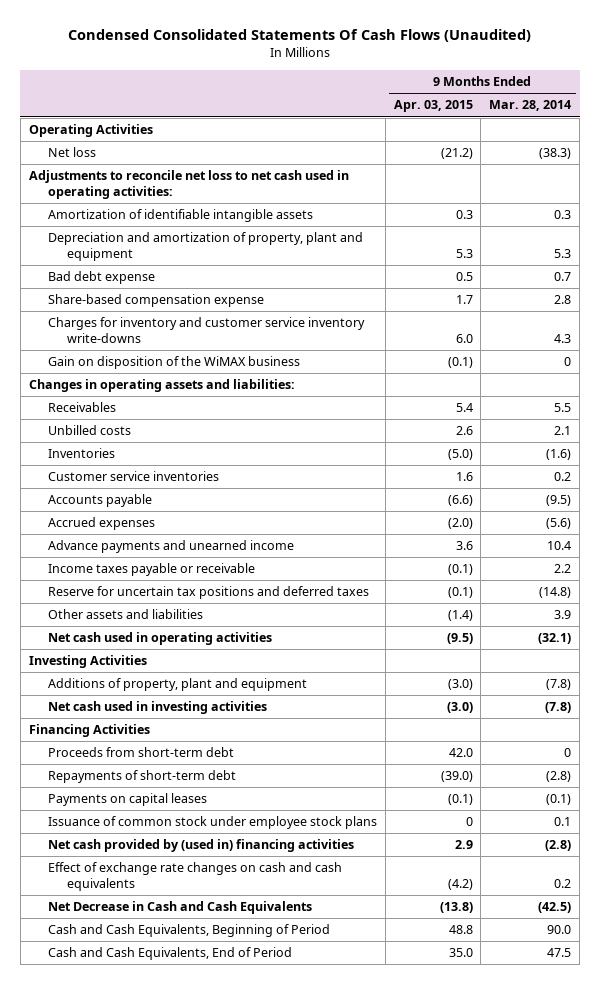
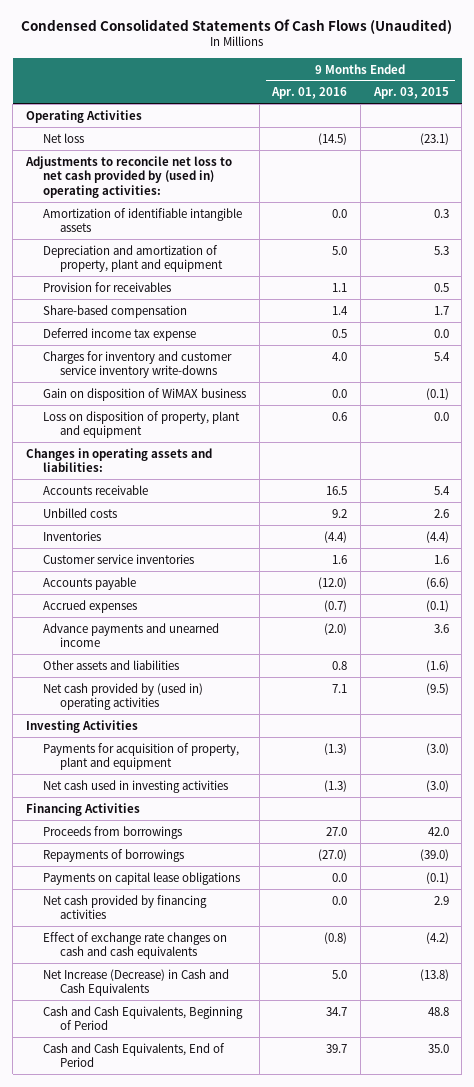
[489,100,572,112] Mar. 28, 2014 -> none
none -> [271,87,348,100] Apr. 01, 2016
[440,148,473,160] (21.2) -> [419,132,449,145] (23.1)
[28,170,349,199] Adjustments to reconcile net loss to net cash used in operating activities: -> [24,155,232,199] Adjustments to reconcile net loss to net cash provided by (used in) operating activities:
[47,271,155,285] Bad debt expense -> [42,281,171,292] Provision for receivables
[47,294,264,308] Share-based compensation expense -> [42,304,187,318] Share-based compensation
none -> [42,327,196,341] Deferred income tax expense
[455,333,473,343] 6.0 -> [433,351,450,361] 5.4
[47,356,300,370] Gain on disposition of the WiMAX business -> [42,387,246,401] Gain on disposition of WiMAX business
none -> [42,410,240,439] Loss on disposition of property, plant and equipment
[47,402,116,413] Receivables -> [42,484,148,495] Accounts receivable
[447,449,473,461] (5.0) -> [425,530,449,543] (4.4)
[447,518,473,530] (2.0) -> [425,599,449,612] (0.1)
[47,563,255,577] Income taxes payable or receivable -> none
[47,586,369,600] Reserve for uncertain tax positions and deferred taxes -> none
[447,610,473,622] (1.4) -> [425,659,449,672] (1.6)
[47,632,272,646] Net cash used in operating activities -> [42,682,203,711] Net cash provided by (used in) operating activities
[47,678,307,692] Additions of property, plant and equipment -> [42,742,239,771] Payments for acquisition of property, plant and equipment
[47,747,234,758] Proceeds from short-term debt -> none
[47,770,236,784] Repayments of short-term debt -> none
[47,816,377,830] Issuance of common stock under employee stock plans -> none
none -> [42,825,182,839] Proceeds from borrowings
none -> [42,848,184,862] Repayments of borrowings
[47,793,207,807] Payments on capital leases -> [42,871,240,885] Payments on capital lease obligations
[47,839,354,853] Net cash provided by (used in) financing activities -> [42,894,207,920] Net cash provided by financing activities
[47,901,312,915] Net Decrease in Cash and Cash Equivalents -> [42,968,229,997] Net Increase (Decrease) in Cash and Cash Equivalents

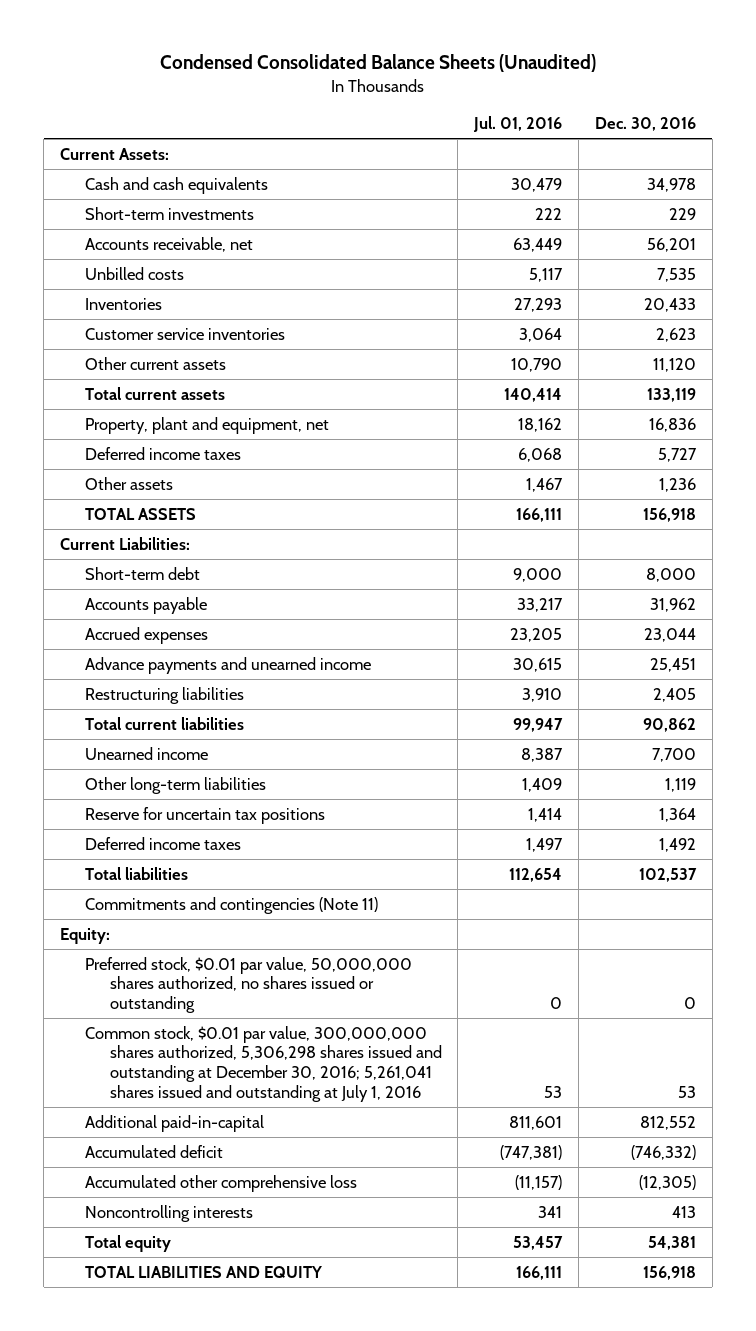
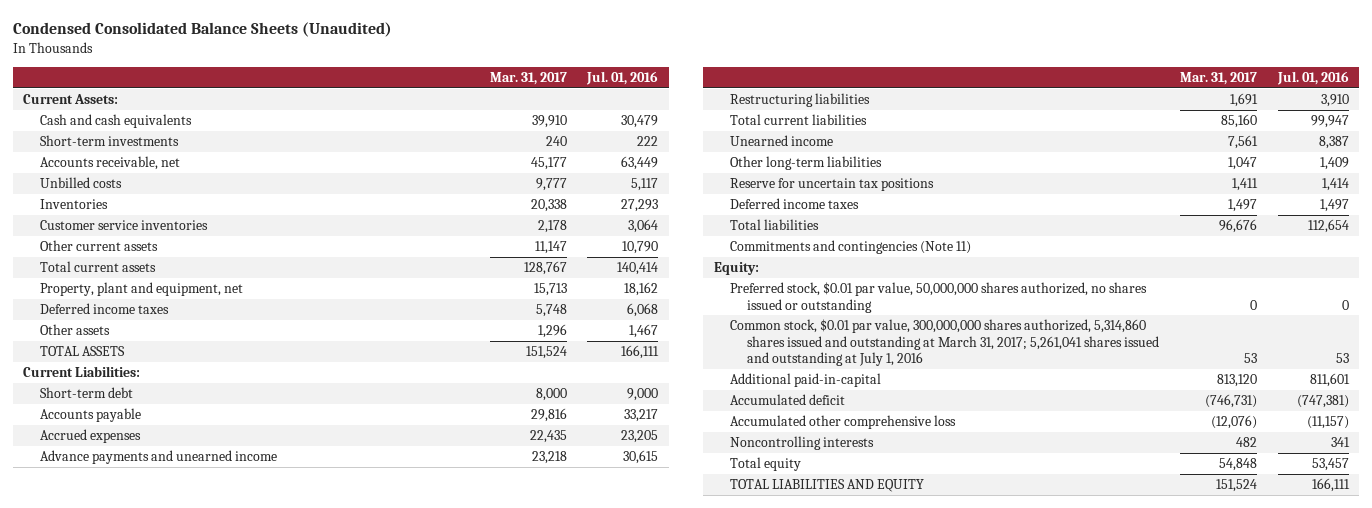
[595,116,697,131] Dec. 30, 2016 -> none
none -> [489,72,567,86] Mar. 31, 2017
[84,1025,442,1102] Common stock, $0.01 par value, 300,000,000 shares authorized, 5,306,298 shares issued and outstanding at December 30, 2016; 5,261,041 shares issued and outstanding at July 1, 2016 -> [730,319,1160,367] Common stock, $0.01 par value, 300,000,000 shares authorized, 5,314,860 shares issued and outstanding at March 31, 2017; 5,261,041 shares issued and outstanding at July 1, 2016

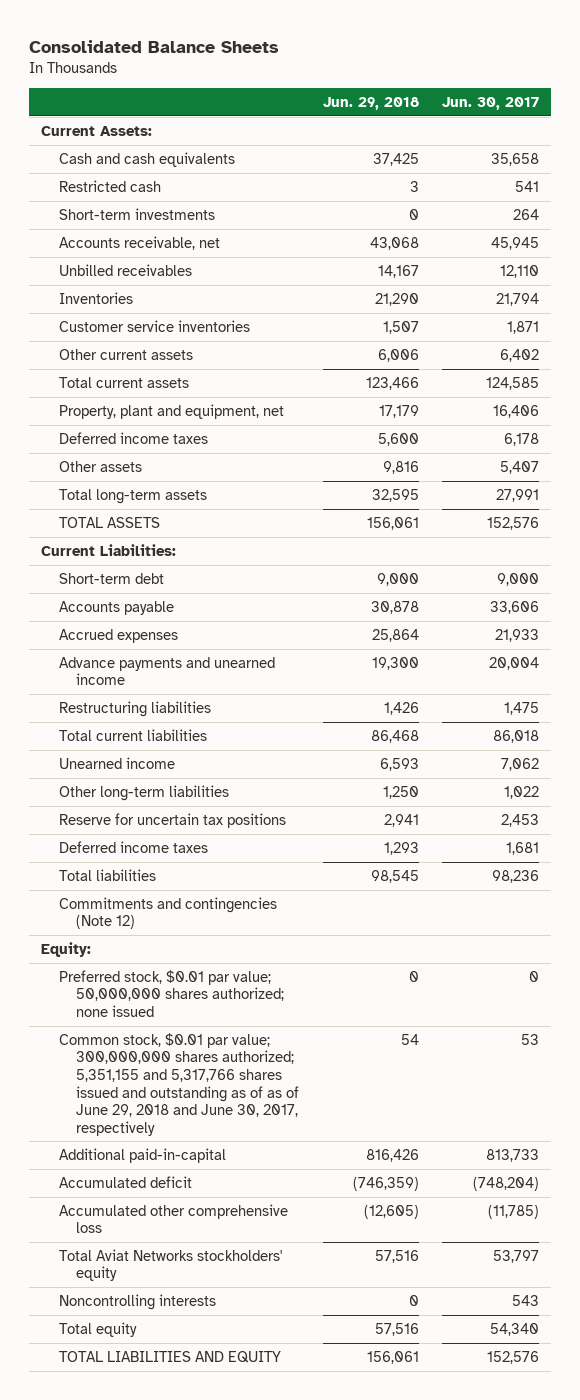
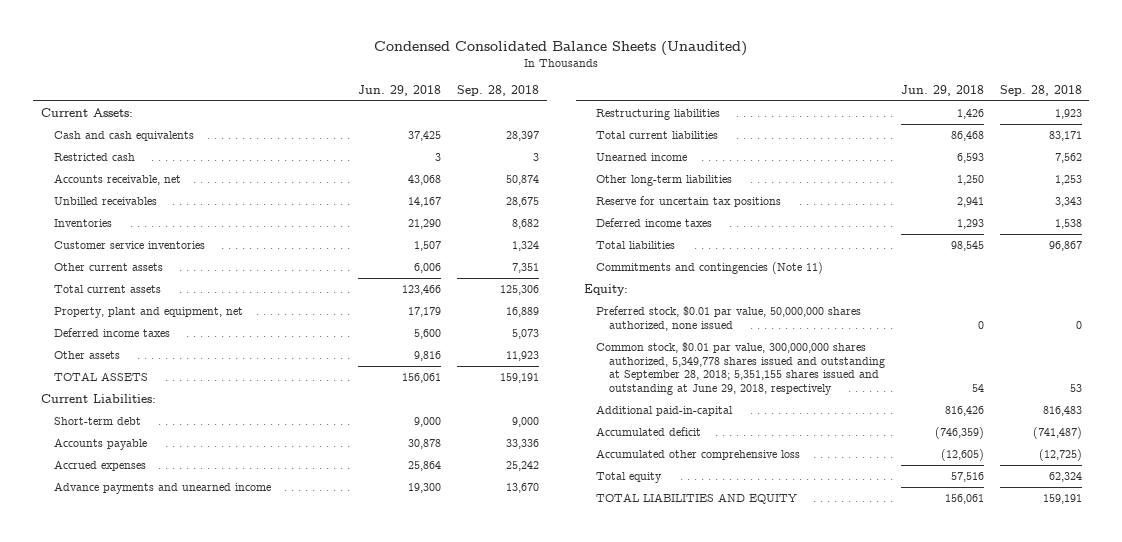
[29,39,280,53] Consolidated Balance Sheets -> [374,41,748,57] Condensed Consolidated Balance Sheets (Unaudited)
[442,96,540,110] Jun. 30, 2017 -> none
none -> [456,84,539,96] Sep. 28, 2018
[58,207,215,220] Short-term investments -> none
[58,488,207,504] Total long-term assets -> none
[58,896,277,930] Commitments and contingencies (Note 12) -> [596,262,824,275] Commitments and contingencies (Note 11)
[58,969,285,1017] Preferred stock, $0.01 par value; 50,000,000 shares authorized; none issued -> [596,306,862,331] Preferred stock, $0.01 par value, 50,000,000 shares authorized, none issued
[58,1032,300,1136] Common stock, $0.01 par value; 300,000,000 shares authorized; 5,351,155 and 5,317,766 shares issued and outstanding as of as of June 29, 2018 and June 30, 2017, respectively -> [596,342,886,396] Common stock, $0.01 par value, 300,000,000 shares authorized, 5,349,778 shares issued and outstanding at September 28, 2018; 5,351,155 shares issued and outstanding at June 29, 2018, respectively
[58,1248,282,1282] Total Aviat Networks stockholders' equity -> none
[58,1293,216,1310] Noncontrolling interests -> none

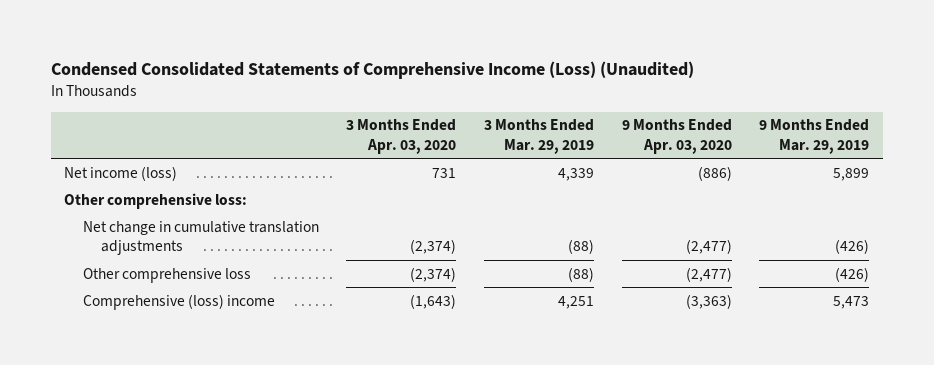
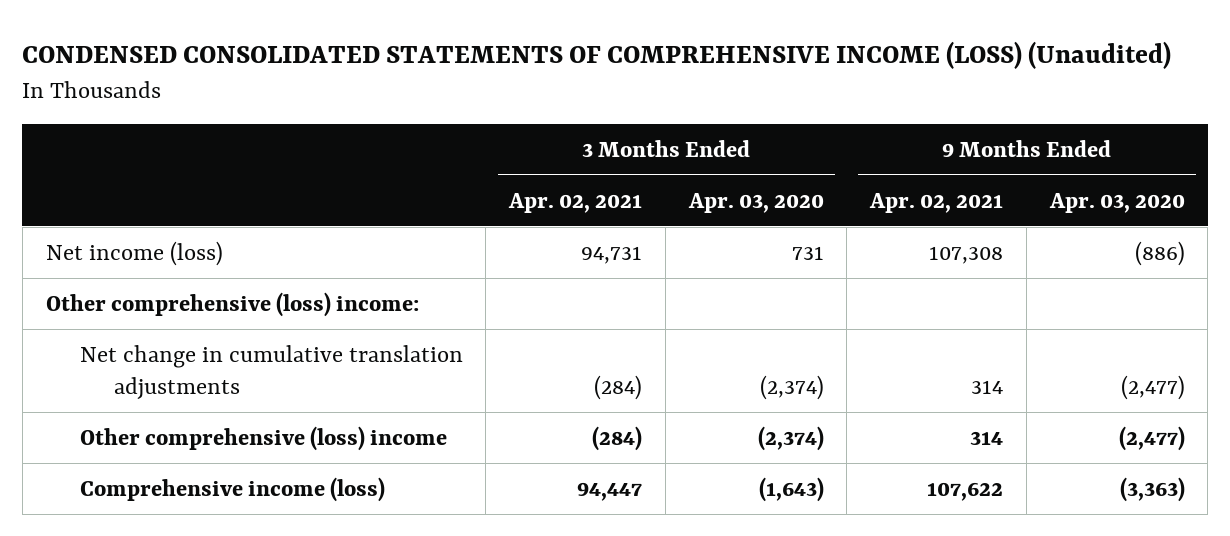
[50,60,694,79] Condensed Consolidated Statements of Comprehensive Income (Loss) (Unaudited) -> [22,40,1172,69] CONDENSED CONSOLIDATED STATEMENTS OF COMPREHENSIVE INCOME (LOSS) (Unaudited)
[484,119,595,154] 3 Months Ended Mar. 29, 2019 -> none
[759,119,870,154] 9 Months Ended Mar. 29, 2019 -> none
none -> [508,192,643,213] Apr. 02, 2021
none -> [869,192,1004,213] Apr. 02, 2021
[64,192,248,209] Other comprehensive loss: -> [45,291,419,317] Other comprehensive (loss) income:
[82,267,251,283] Other comprehensive loss -> [79,425,447,451] Other comprehensive (loss) income
[82,293,275,310] Comprehensive (loss) income -> [79,476,385,502] Comprehensive income (loss)

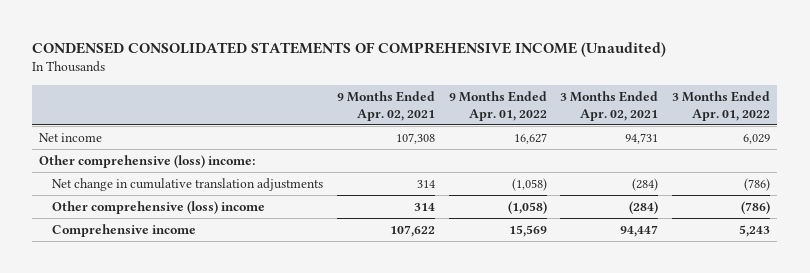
[22,40,1172,69] CONDENSED CONSOLIDATED STATEMENTS OF COMPREHENSIVE INCOME (LOSS) (Unaudited) -> [32,42,667,58] CONDENSED CONSOLIDATED STATEMENTS OF COMPREHENSIVE INCOME (Unaudited)
[687,192,824,213] Apr. 03, 2020 -> none
[1048,192,1185,213] Apr. 03, 2020 -> none
none -> [448,90,547,121] 9 Months Ended Apr. 01, 2022
none -> [672,90,771,121] 3 Months Ended Apr. 01, 2022
[45,240,223,266] Net income (loss) -> [39,133,103,143] Net income
[79,476,385,502] Comprehensive income (loss) -> [51,224,196,238] Comprehensive income

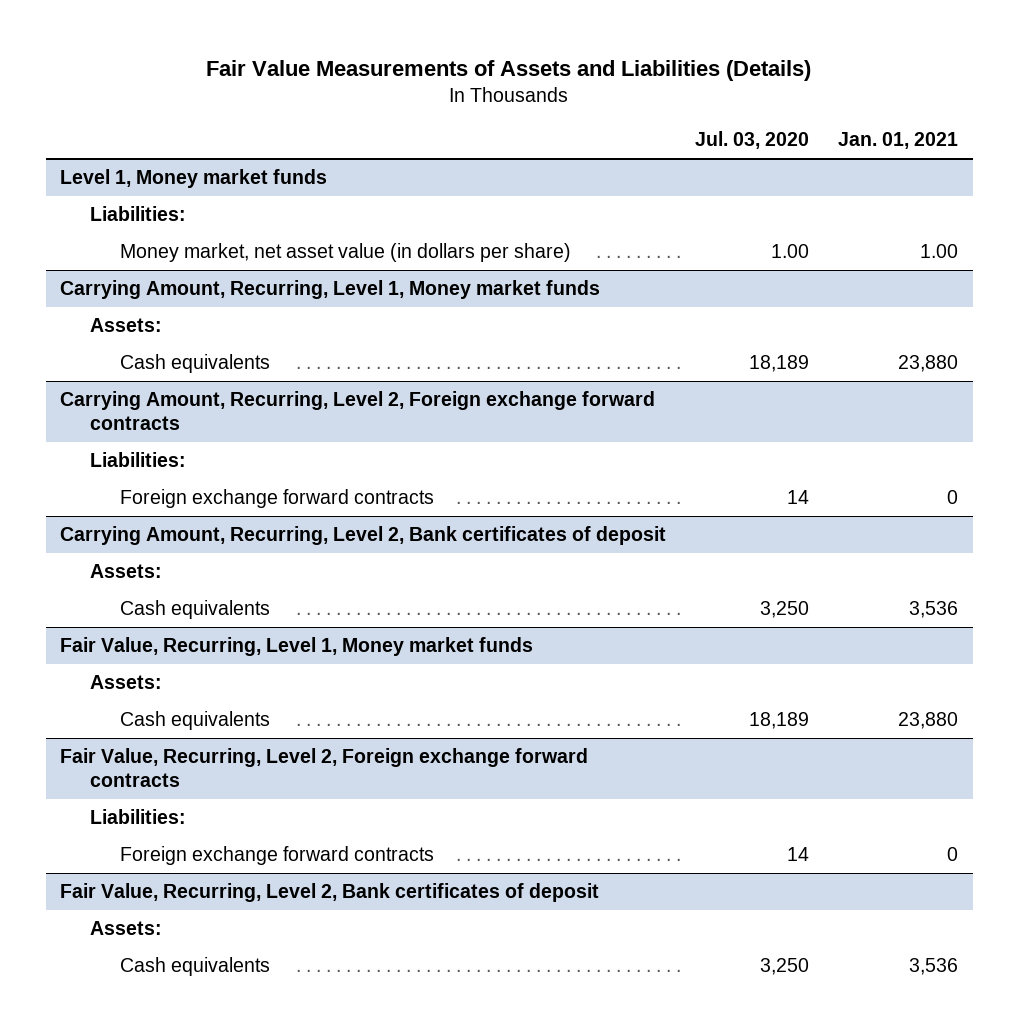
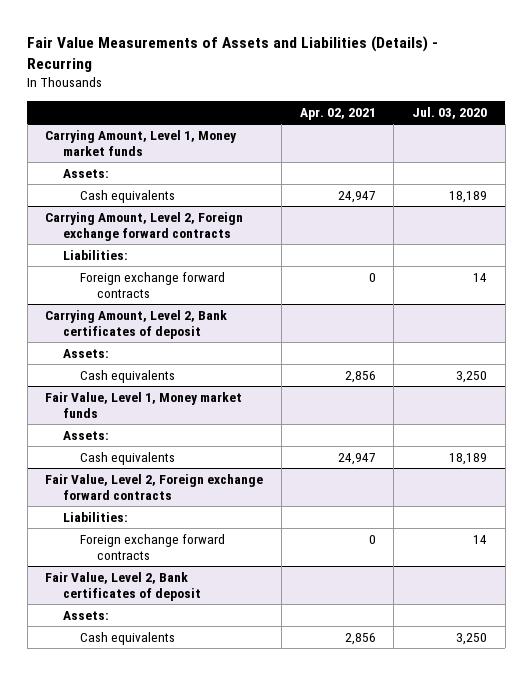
[206,59,812,81] Fair Value Measurements of Assets and Liabilities (Details) -> [27,36,439,73] Fair Value Measurements of Assets and Liabilities (Details) - Recurring
[838,132,959,150] Jan. 01, 2021 -> none
none -> [299,107,376,120] Apr. 02, 2021
[60,169,328,189] Level 1, Money market funds -> none
[89,206,186,222] Liabilities: -> none
[119,243,571,263] Money market, net asset value (in dollars per share) -> none
[60,280,601,300] Carrying Amount, Recurring, Level 1, Money market funds -> [45,129,238,156] Carrying Amount, Level 1, Money market funds
[60,391,656,430] Carrying Amount, Recurring, Level 2, Foreign exchange forward contracts -> [45,211,244,241] Carrying Amount, Level 2, Foreign exchange forward contracts
[60,526,667,546] Carrying Amount, Recurring, Level 2, Bank certificates of deposit -> [45,309,228,339] Carrying Amount, Level 2, Bank certificates of deposit
[60,637,534,657] Fair Value, Recurring, Level 1, Money market funds -> [45,391,243,418] Fair Value, Level 1, Money market funds
[60,748,589,787] Fair Value, Recurring, Level 2, Foreign exchange forward contracts -> [45,473,264,500] Fair Value, Level 2, Foreign exchange forward contracts
[60,883,600,903] Fair Value, Recurring, Level 2, Bank certificates of deposit -> [45,571,201,601] Fair Value, Level 2, Bank certificates of deposit

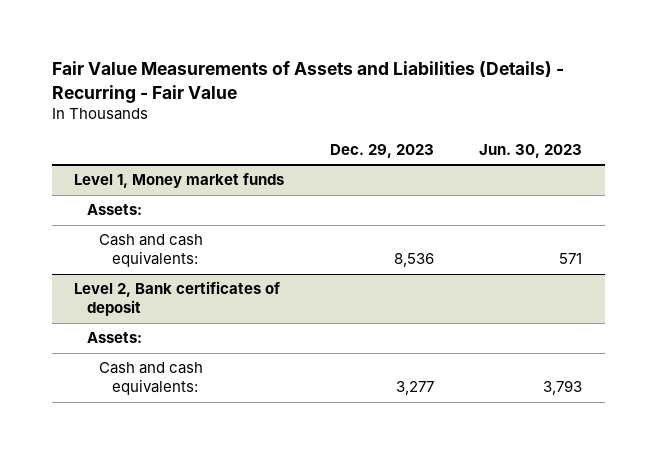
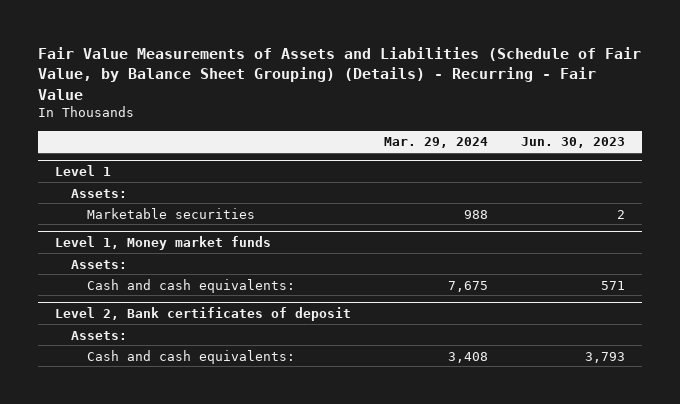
[51,61,564,103] Fair Value Measurements of Assets and Liabilities (Details) - Recurring - Fair Value -> [38,46,642,100] Fair Value Measurements of Assets and Liabilities (Schedule of Fair Value, by Balance Sheet Grouping) (Details) - Recurring - Fair Value
[329,143,434,158] Dec. 29, 2023 -> none
none -> [383,137,488,149] Mar. 29, 2024
none -> [54,165,111,177] Level 1
none -> [70,188,127,198] Assets:
none -> [86,207,255,219] Marketable securities

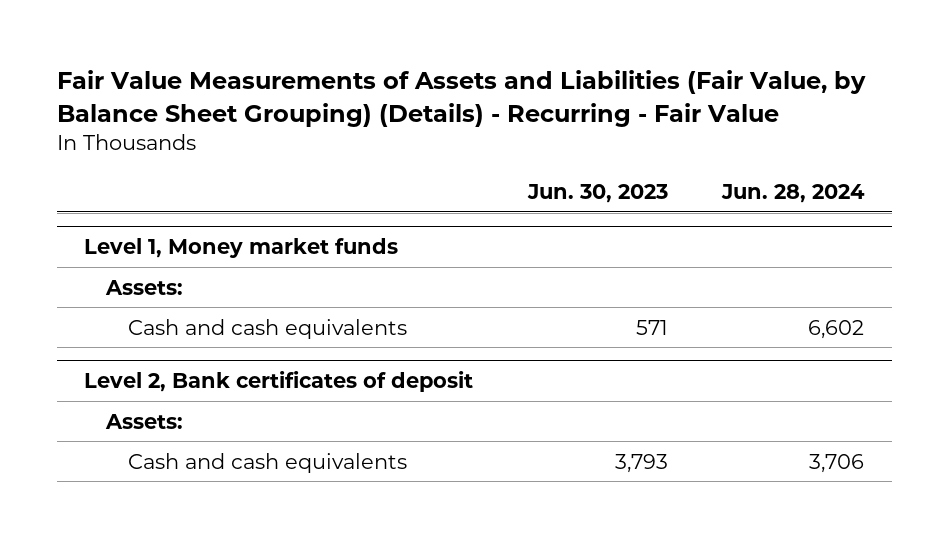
[38,46,642,100] Fair Value Measurements of Assets and Liabilities (Schedule of Fair Value, by Balance Sheet Grouping) (Details) - Recurring - Fair Value -> [56,70,866,127] Fair Value Measurements of Assets and Liabilities (Fair Value, by Balance Sheet Grouping) (Details) - Recurring - Fair Value
[383,137,488,149] Mar. 29, 2024 -> none
none -> [721,184,866,204] Jun. 28, 2024
[54,165,111,177] Level 1 -> none
[70,188,127,198] Assets: -> none
[86,207,255,219] Marketable securities -> none
[86,278,295,293] Cash and cash equivalents: -> [127,318,407,339] Cash and cash equivalents
[86,349,295,364] Cash and cash equivalents: -> [127,452,407,473] Cash and cash equivalents

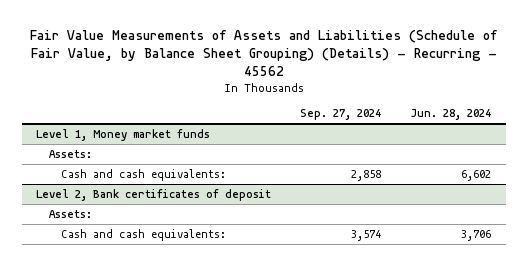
[56,70,866,127] Fair Value Measurements of Assets and Liabilities (Fair Value, by Balance Sheet Grouping) (Details) - Recurring - Fair Value -> [29,29,497,76] Fair Value Measurements of Assets and Liabilities (Schedule of Fair Value, by Balance Sheet Grouping) (Details) - Recurring - 45562
[526,184,668,204] Jun. 30, 2023 -> none
none -> [300,109,382,121] Sep. 27, 2024
[127,318,407,339] Cash and cash equivalents -> [61,169,227,182] Cash and cash equivalents:
[127,452,407,473] Cash and cash equivalents -> [61,229,227,242] Cash and cash equivalents:

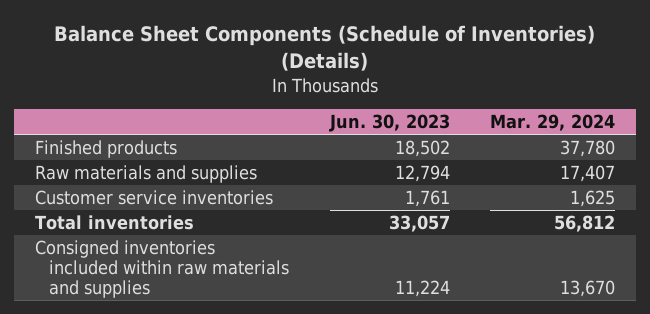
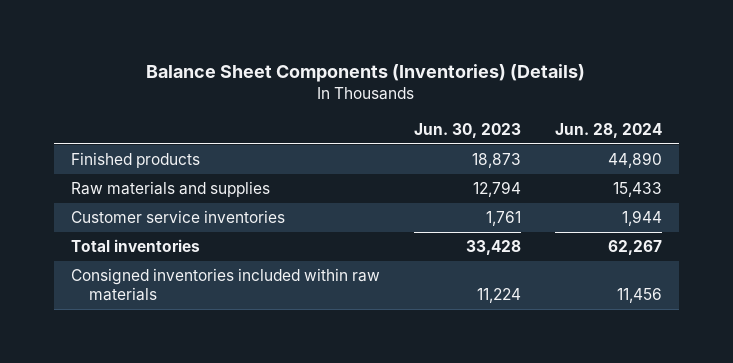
[54,25,596,72] Balance Sheet Components (Schedule of Inventories) (Details) -> [146,64,586,83] Balance Sheet Components (Inventories) (Details)
[490,113,616,131] Mar. 29, 2024 -> none
none -> [554,123,662,139] Jun. 28, 2024
[394,139,450,157] 18,502 -> [471,153,521,169] 18,873
[388,214,450,232] 33,057 -> [465,240,521,256] 33,428
[34,239,289,299] Consigned inventories included within raw materials and supplies -> [70,268,380,302] Consigned inventories included within raw materials

